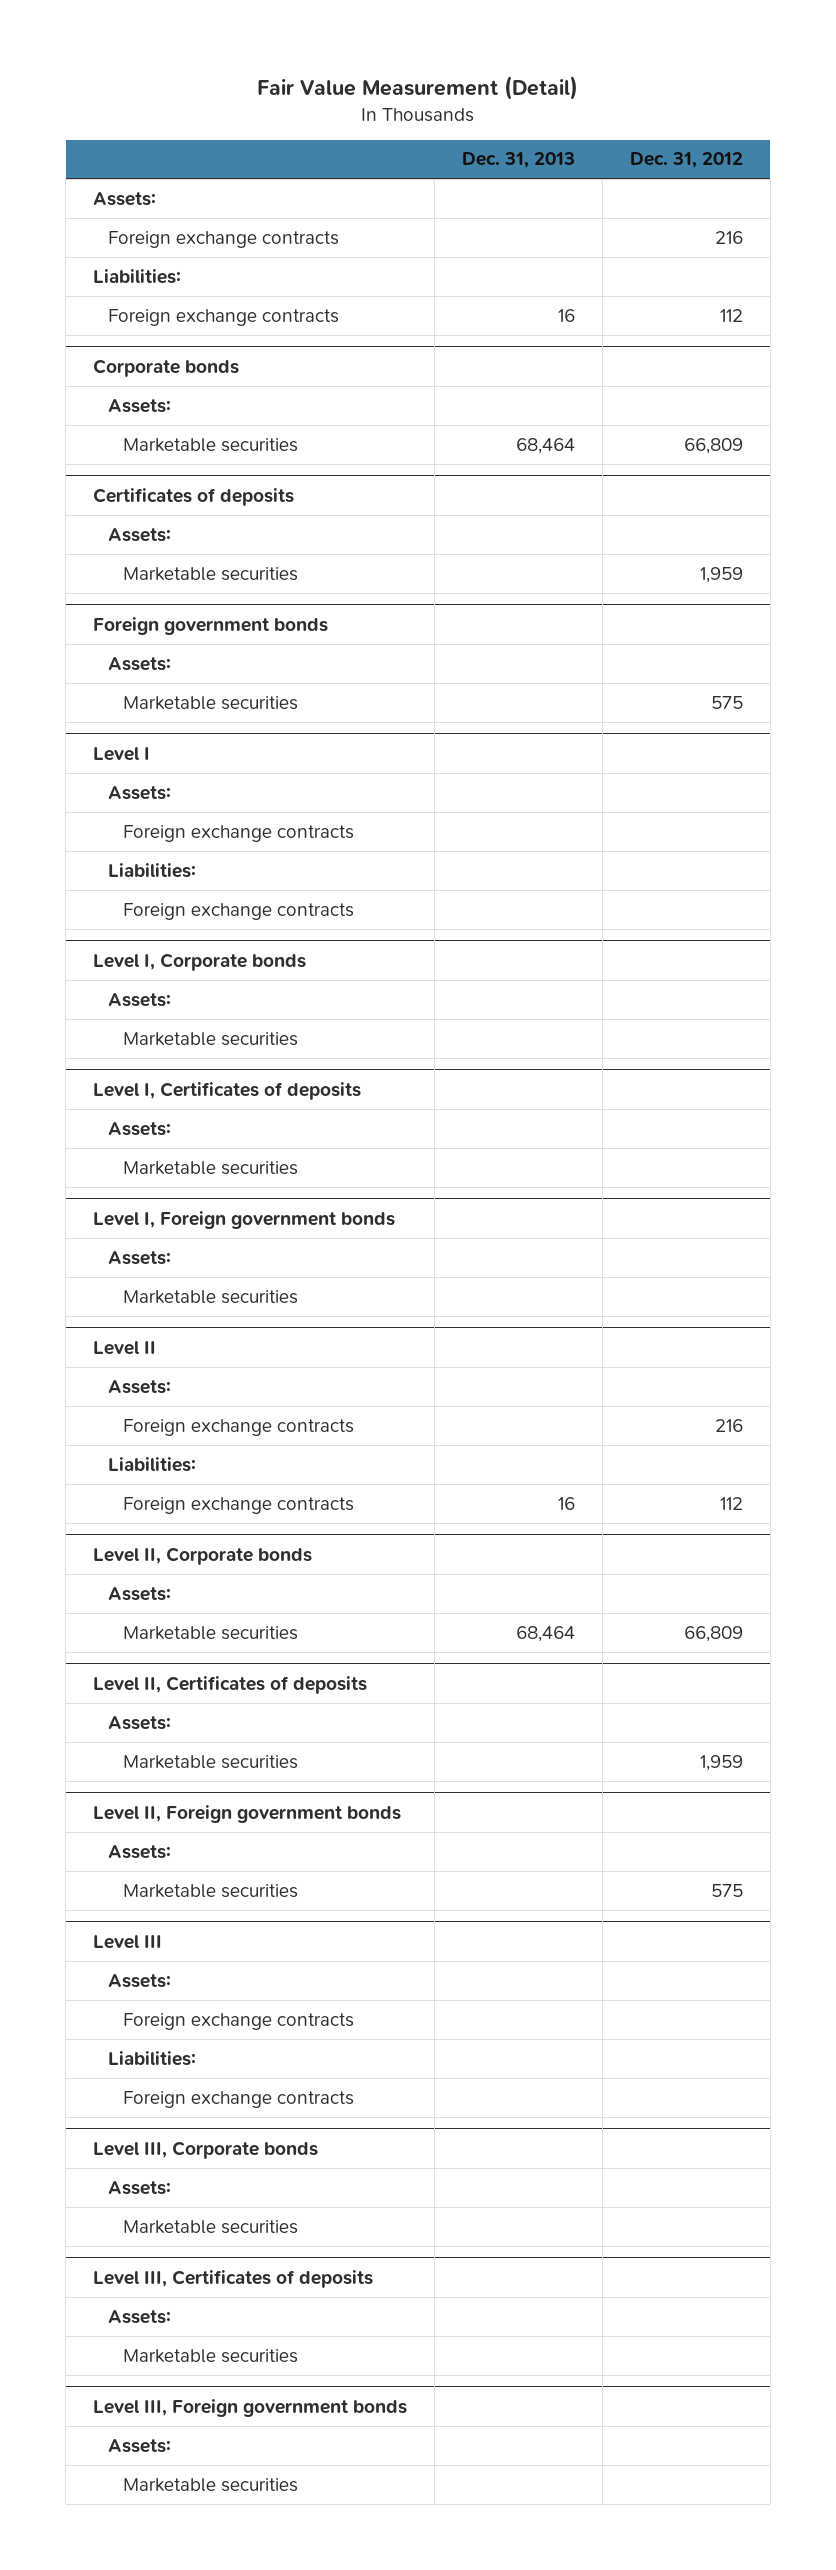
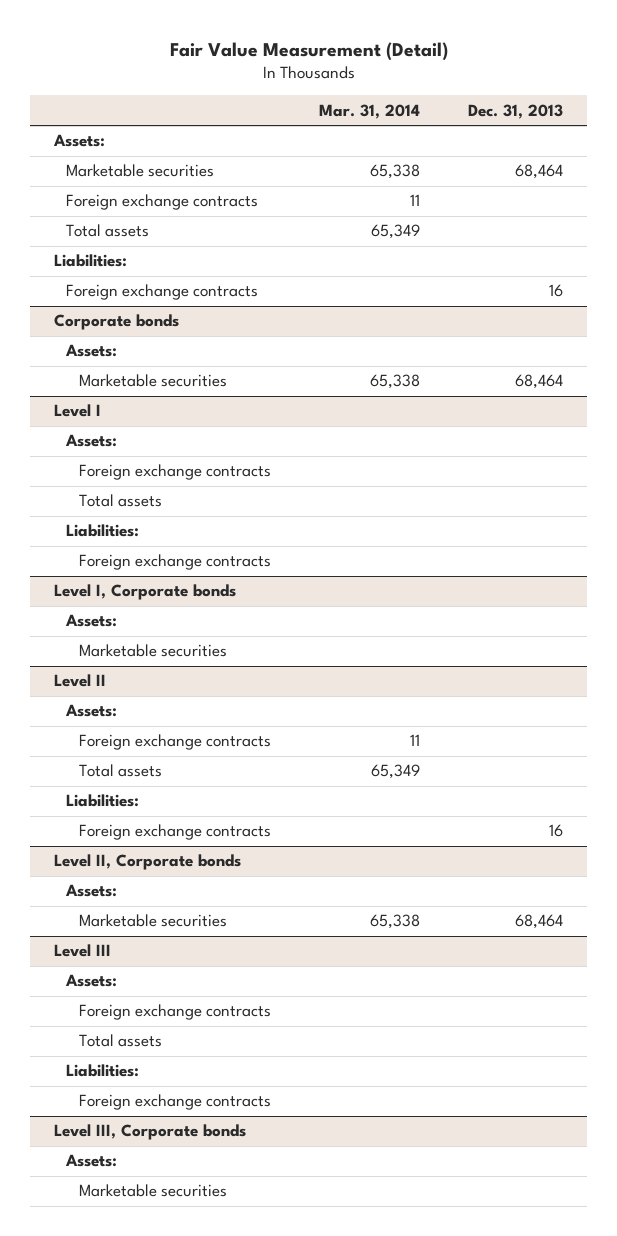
[629,152,743,169] Dec. 31, 2012 -> none
none -> [318,103,420,119] Mar. 31, 2014
none -> [66,164,215,178] Marketable securities
none -> [66,224,150,238] Total assets
[93,487,295,506] Certificates of deposits -> none
[108,527,172,542] Assets: -> none
[123,566,299,581] Marketable securities -> none
[93,616,329,635] Foreign government bonds -> none
[108,656,172,671] Assets: -> none
[123,695,299,710] Marketable securities -> none
none -> [78,494,162,508] Total assets
[93,1081,362,1100] Level I, Certificates of deposits -> none
[108,1121,172,1136] Assets: -> none
[123,1160,299,1175] Marketable securities -> none
[93,1210,396,1229] Level I, Foreign government bonds -> none
[108,1250,172,1265] Assets: -> none
[123,1289,299,1304] Marketable securities -> none
none -> [78,764,162,778] Total assets
[93,1675,368,1694] Level II, Certificates of deposits -> none
[108,1715,172,1730] Assets: -> none
[123,1754,299,1769] Marketable securities -> none
[93,1804,402,1823] Level II, Foreign government bonds -> none
[108,1844,172,1859] Assets: -> none
[123,1883,299,1898] Marketable securities -> none
none -> [78,1034,162,1048] Total assets
[93,2269,374,2288] Level III, Certificates of deposits -> none
[108,2309,172,2324] Assets: -> none
[123,2348,299,2363] Marketable securities -> none
[93,2398,408,2417] Level III, Foreign government bonds -> none
[108,2438,172,2453] Assets: -> none
[123,2477,299,2492] Marketable securities -> none

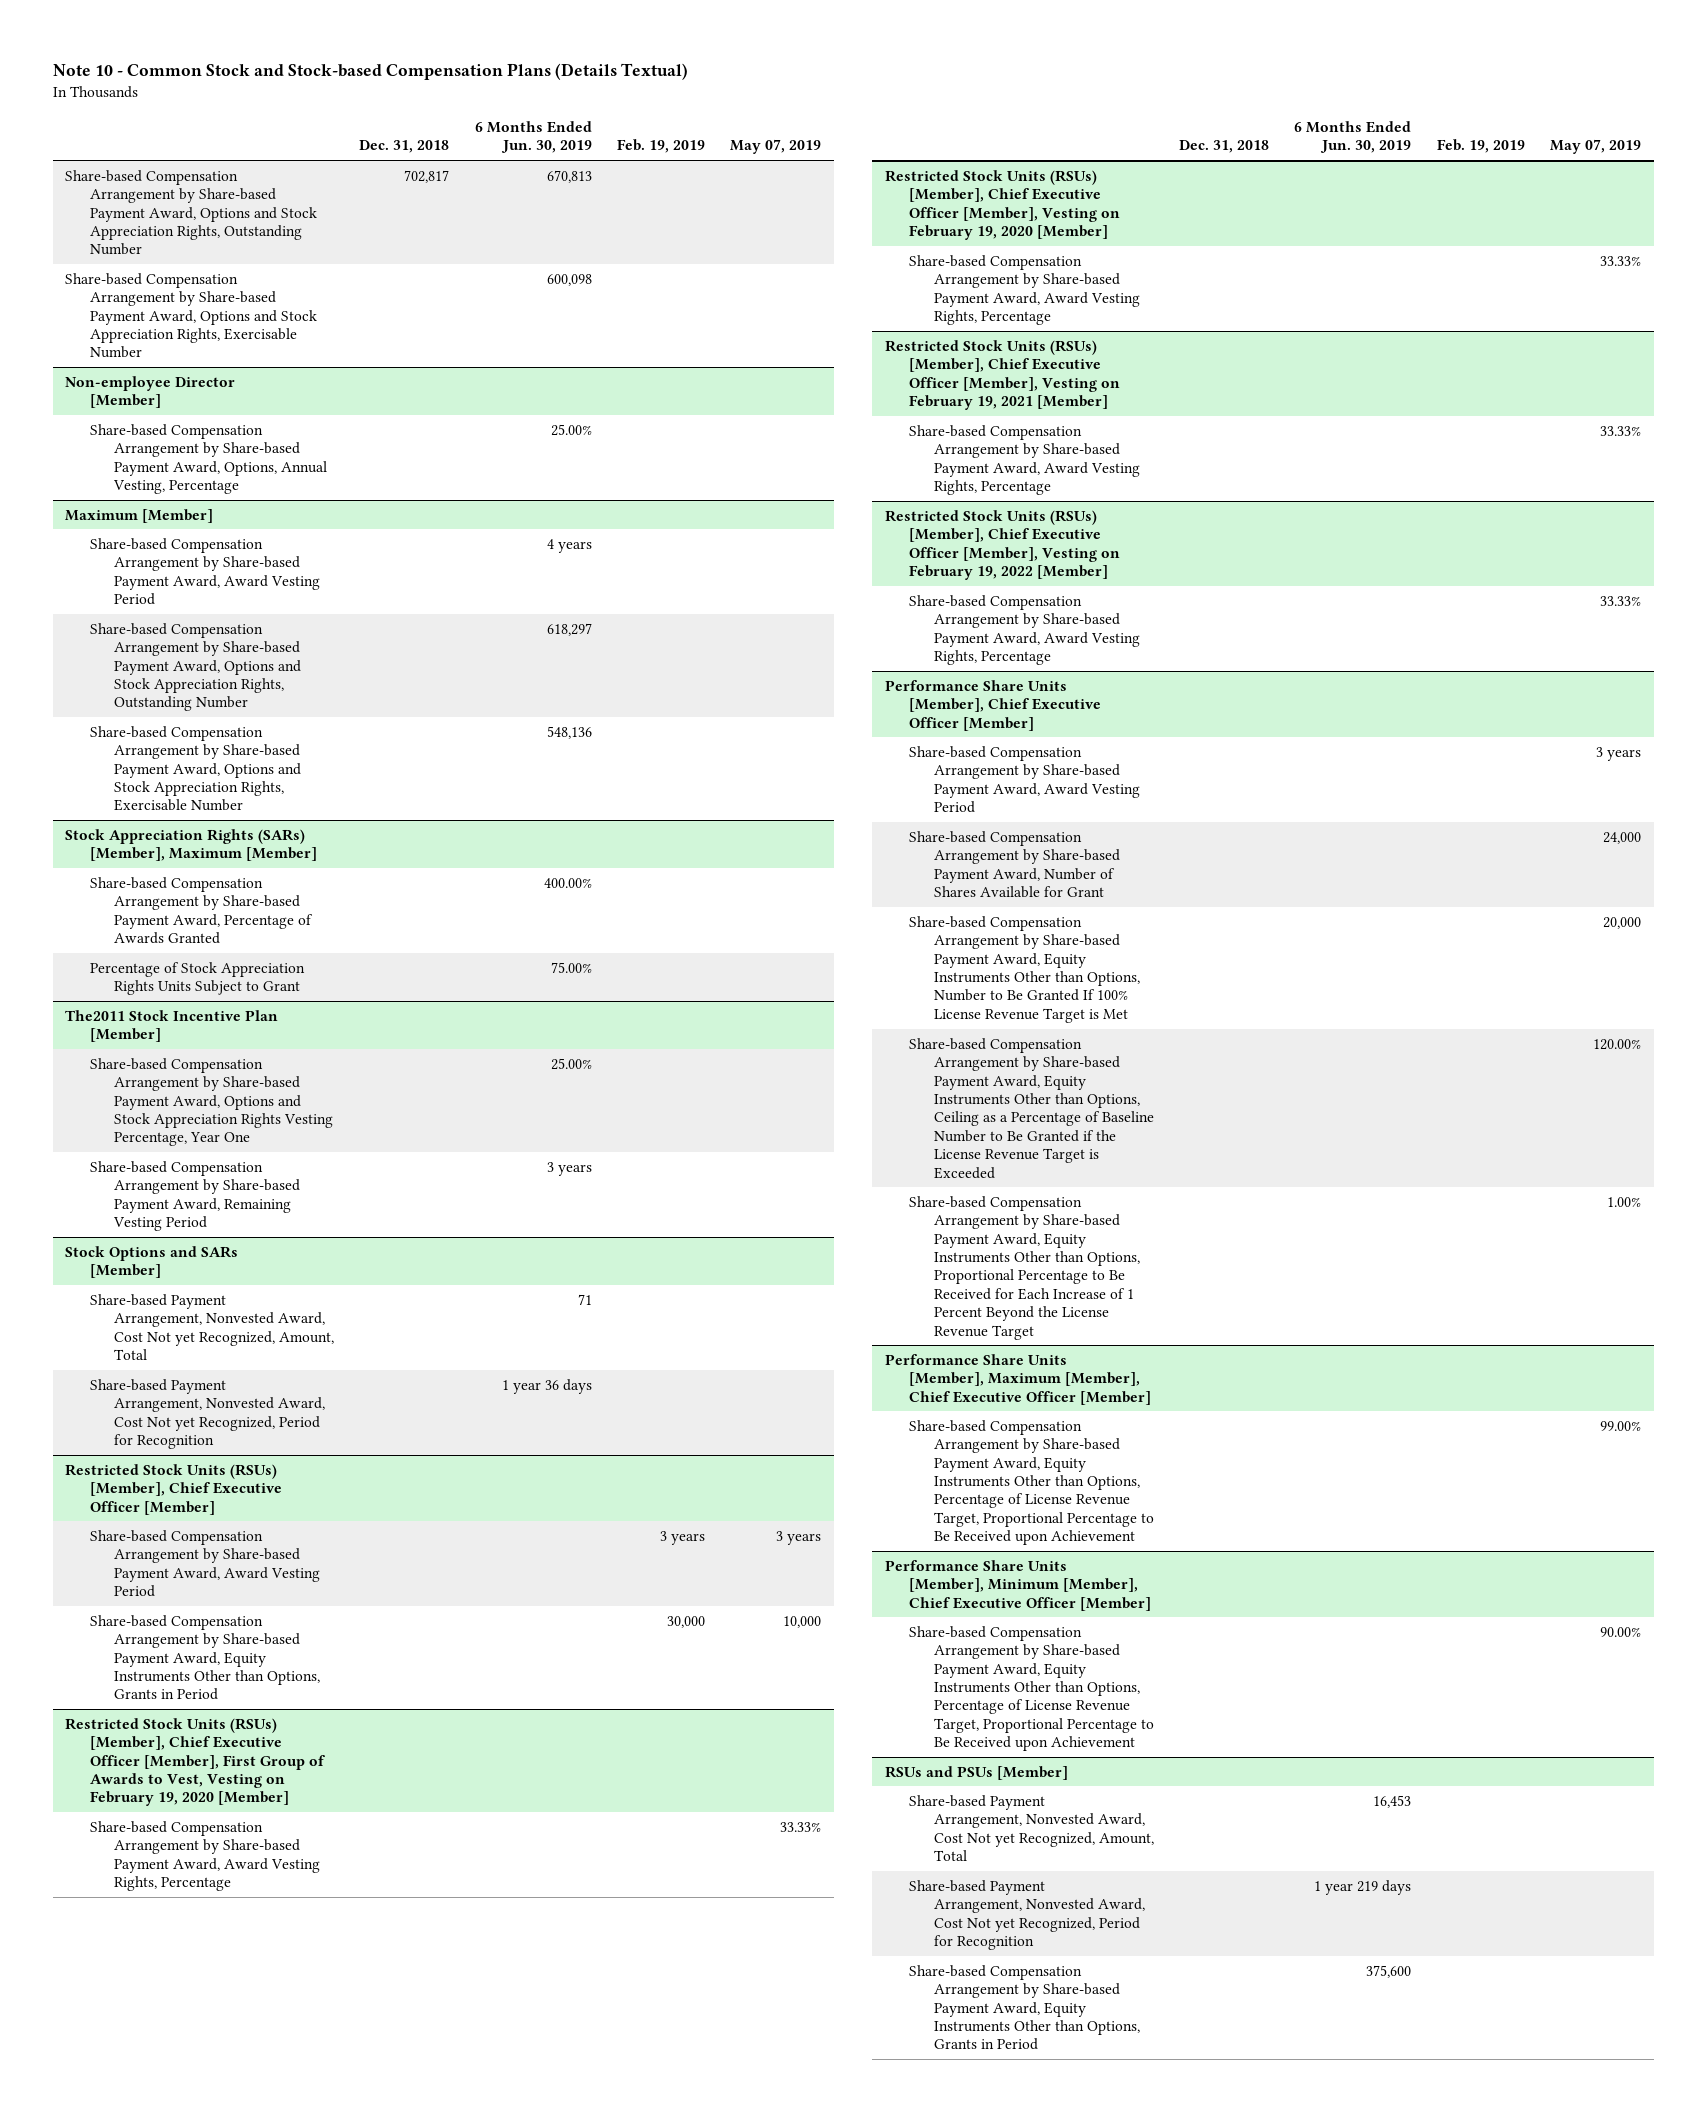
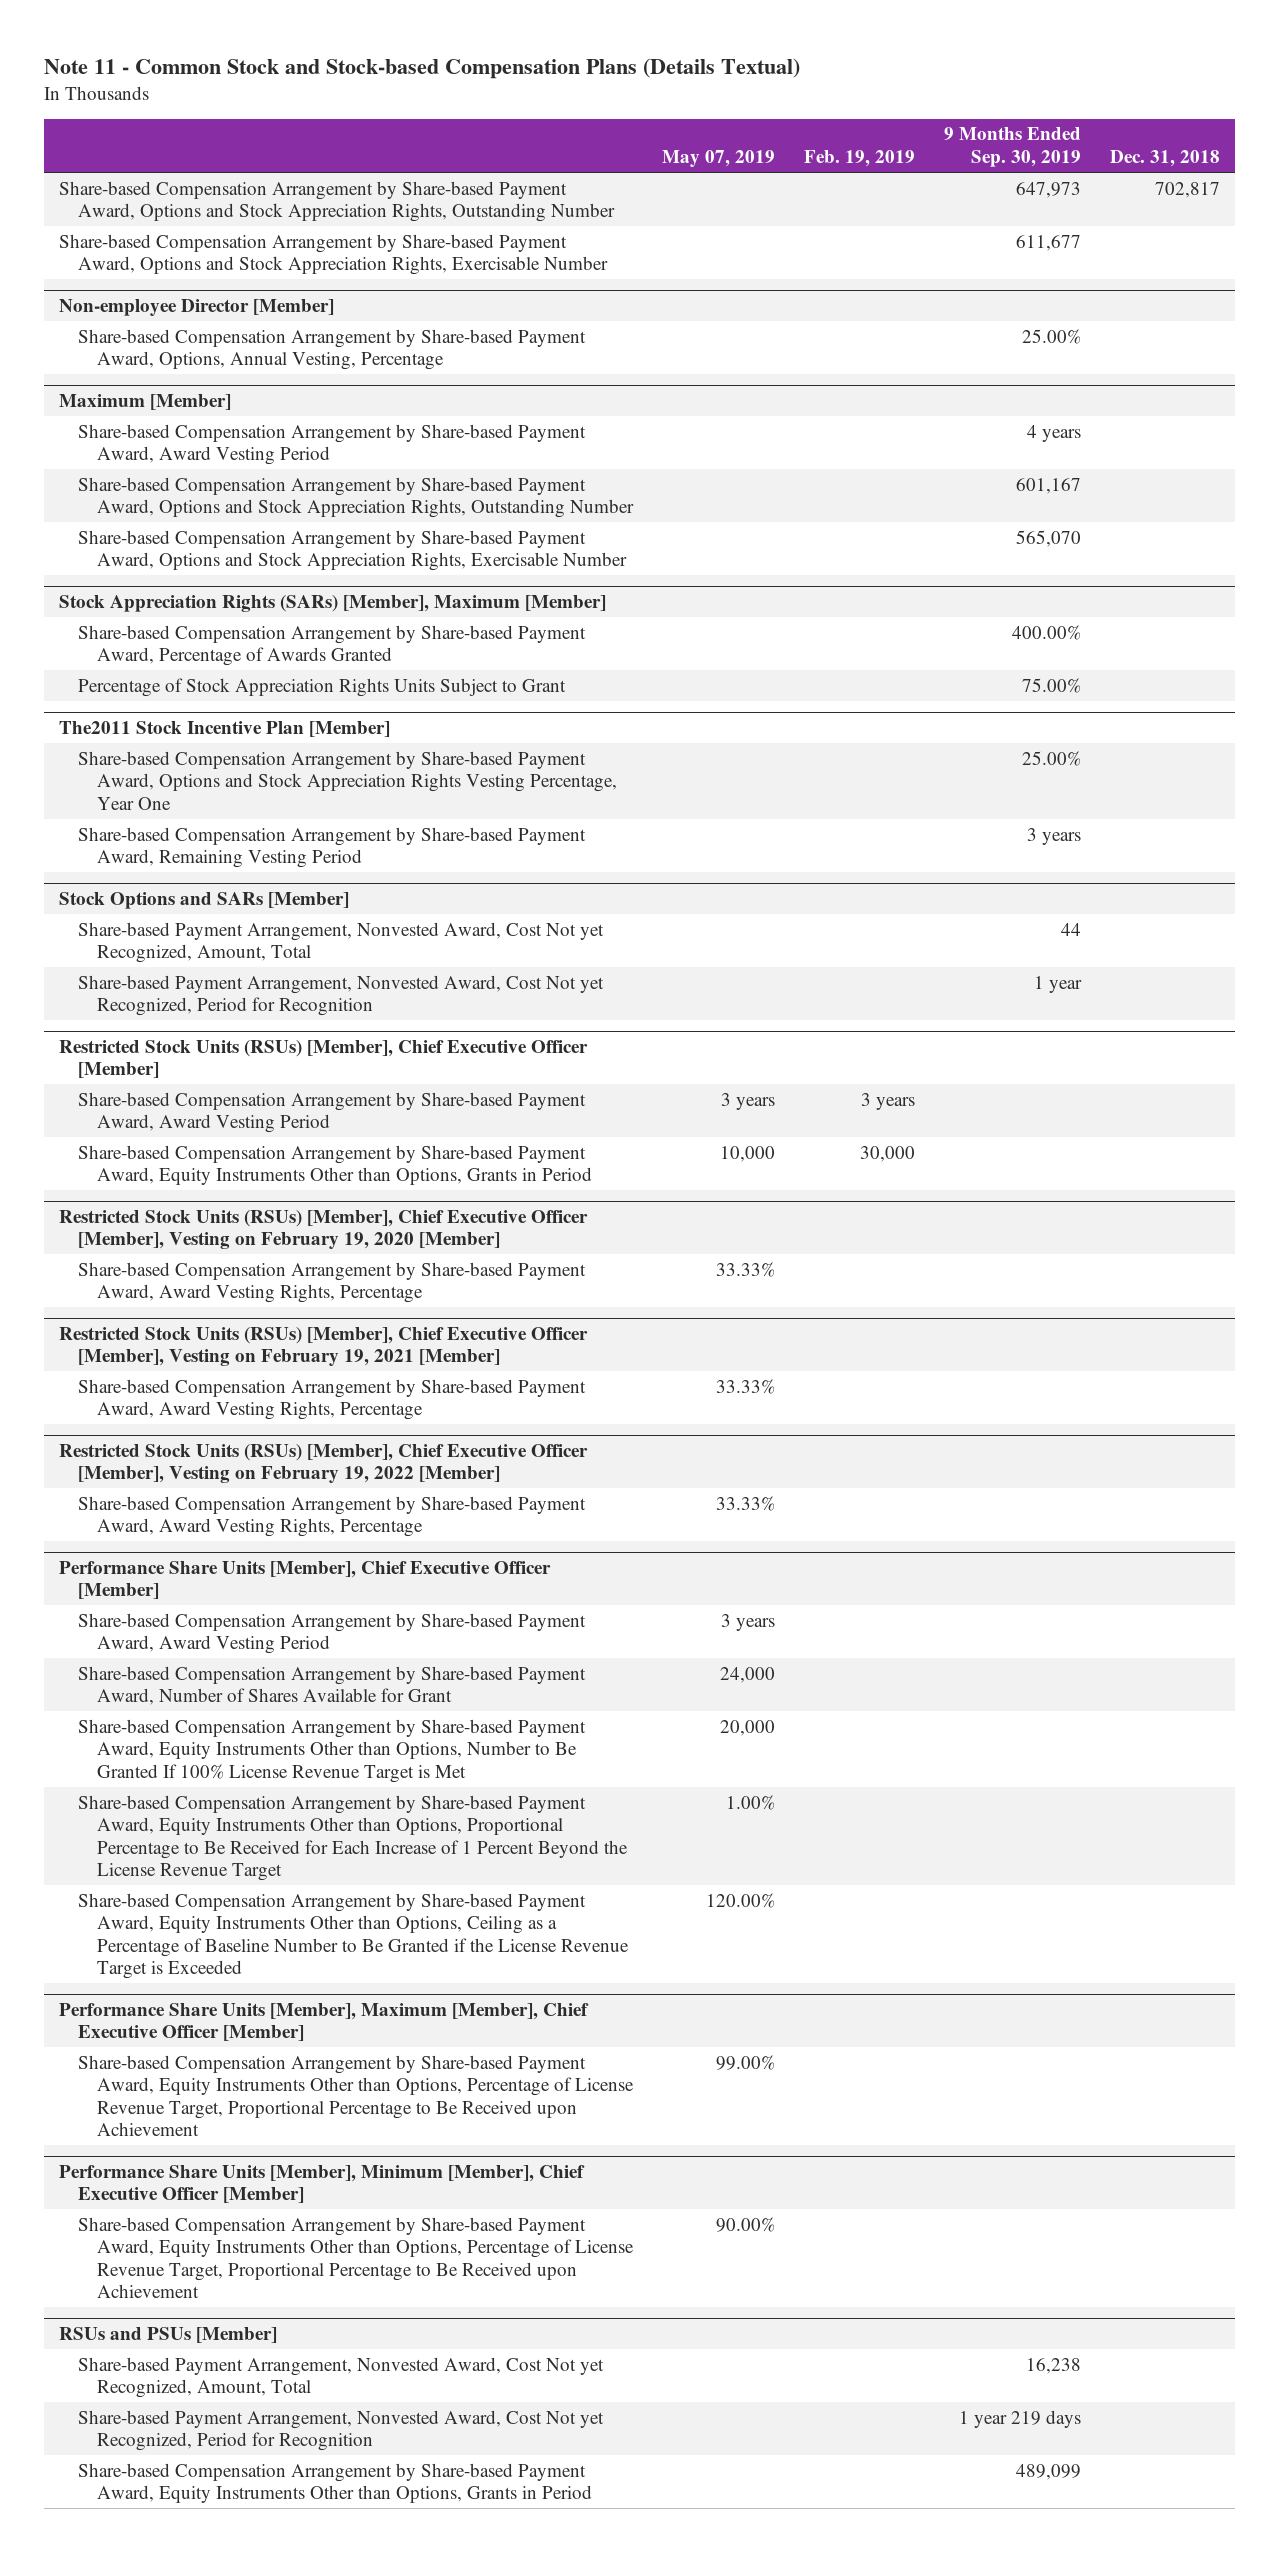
[52,63,688,81] Note 10 - Common Stock and Stock-based Compensation Plans (Details Textual) -> [44,58,801,80] Note 11 - Common Stock and Stock-based Compensation Plans (Details Textual)
[474,121,592,154] 6 Months Ended Jun. 30, 2019 -> none
none -> [944,127,1082,168] 9 Months Ended Sep. 30, 2019
[65,1717,325,1807] Restricted Stock Units (RSUs) [Member], Chief Executive Officer [Member], First Group of Awards to Vest, Vesting on February 19, 2020 [Member] -> none
[89,1820,321,1891] Share-based Compensation Arrangement by Share-based Payment Award, Award Vesting Rights, Percentage -> none
[909,1037,1154,1179] Share-based Compensation Arrangement by Share-based Payment Award, Equity Instruments Other than Options, Ceiling as a Percentage of Baseline Number to Be Granted if the License Revenue Target is Exceeded -> [77,1892,629,1980] Share-based Compensation Arrangement by Share-based Payment Award, Equity Instruments Other than Options, Ceiling as a Percentage of Baseline Number to Be Granted if the License Revenue Target is Exceeded

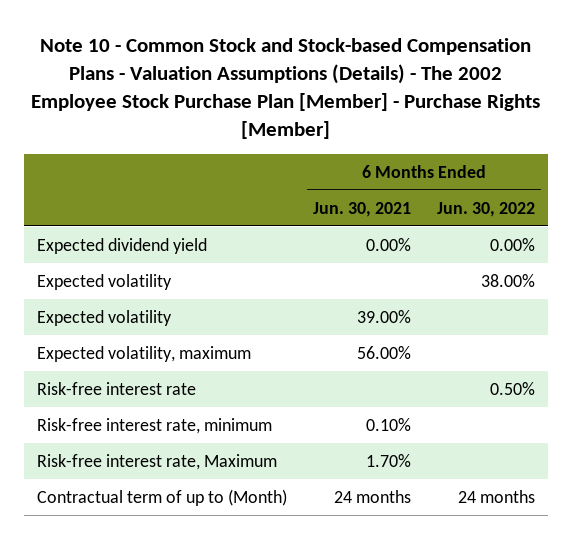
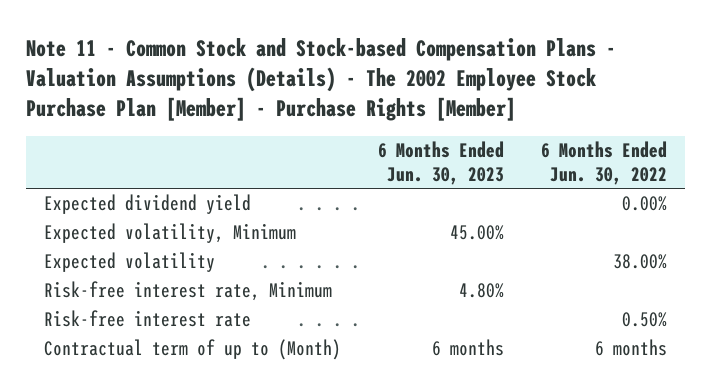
[30,38,540,139] Note 10 - Common Stock and Stock-based Compensation Plans - Valuation Assumptions (Details) - The 2002 Employee Stock Purchase Plan [Member] - Purchase Rights [Member] -> [25,37,616,122] Note 11 - Common Stock and Stock-based Compensation Plans - Valuation Assumptions (Details) - The 2002 Employee Stock Purchase Plan [Member] - Purchase Rights [Member]
[312,201,411,217] Jun. 30, 2021 -> none
none -> [378,140,505,185] 6 Months Ended Jun. 30, 2023
none -> [44,223,297,244] Expected volatility, Minimum
[37,309,173,326] Expected volatility -> none
[37,345,252,362] Expected volatility, maximum -> none
none -> [44,281,333,302] Risk-free interest rate, Minimum
[37,417,273,434] Risk-free interest rate, minimum -> none
[37,453,278,470] Risk-free interest rate, Maximum -> none
[457,489,535,503] 24 months -> [594,339,667,357] 6 months

